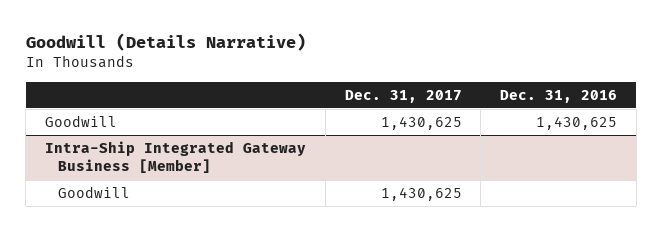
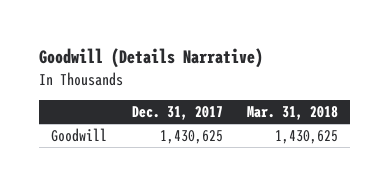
[500,89,618,103] Dec. 31, 2016 -> none
none -> [247,106,339,121] Mar. 31, 2018
[45,141,307,174] Intra-Ship Integrated Gateway Business [Member] -> none
[57,186,130,199] Goodwill -> none

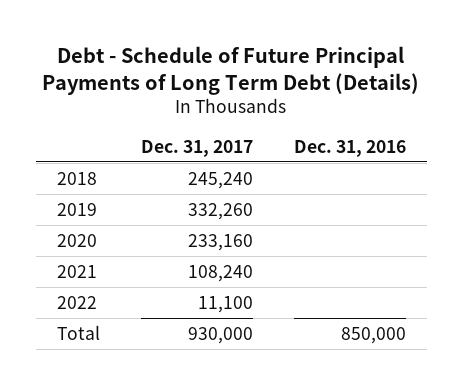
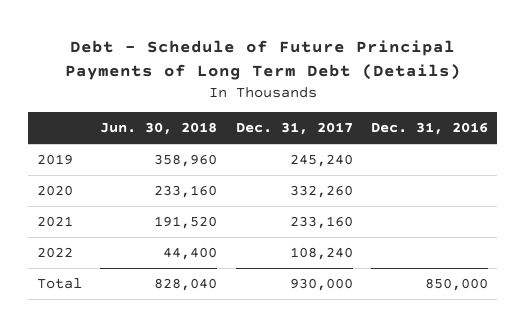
none -> [100,122,218,136] Jun. 30, 2018
[56,295,97,309] 2022 -> none
[56,171,97,185] 2018 -> [37,154,74,166] 2019
[56,202,97,216] 2019 -> [37,185,74,197] 2020
[56,233,97,247] 2020 -> [37,216,74,228] 2021
[56,264,97,278] 2021 -> [37,247,74,259] 2022

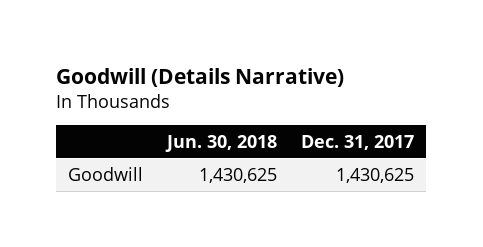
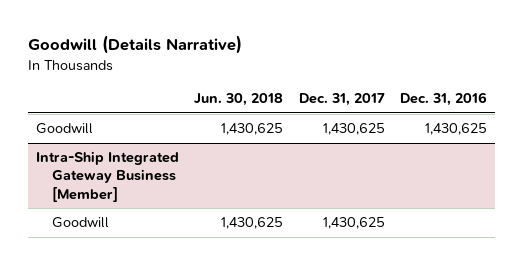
none -> [400,92,488,107] Dec. 31, 2016
none -> [35,151,179,202] Intra-Ship Integrated Gateway Business [Member]
none -> [52,217,110,229] Goodwill

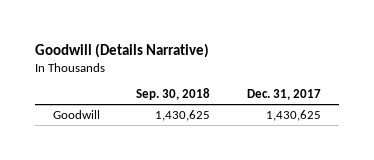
[194,93,284,107] Jun. 30, 2018 -> none
[400,92,488,107] Dec. 31, 2016 -> none
none -> [136,88,211,101] Sep. 30, 2018
[35,151,179,202] Intra-Ship Integrated Gateway Business [Member] -> none
[52,217,110,229] Goodwill -> none

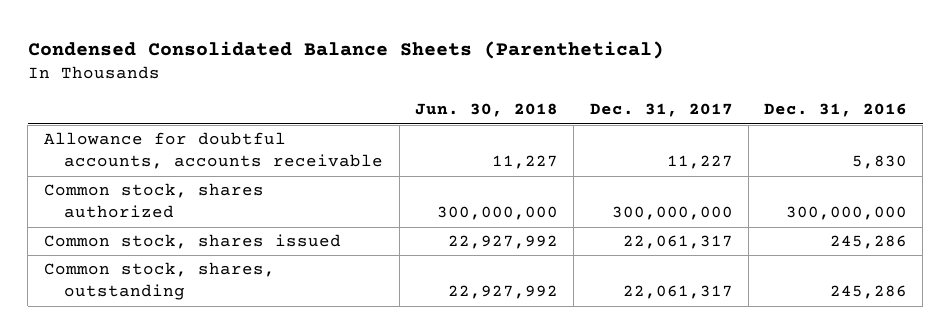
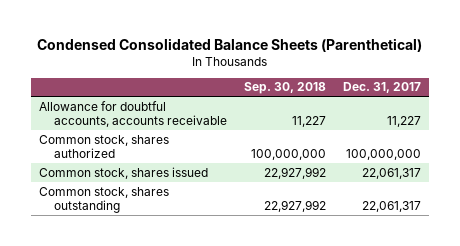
[414,103,558,118] Jun. 30, 2018 -> none
[764,103,908,118] Dec. 31, 2016 -> none
none -> [243,82,326,95] Sep. 30, 2018
[611,206,733,221] 300,000,000 -> [345,148,421,160] 100,000,000
[43,262,275,301] Common stock, shares, outstanding -> [39,186,170,213] Common stock, shares outstanding

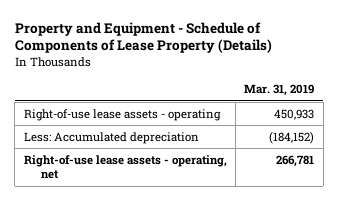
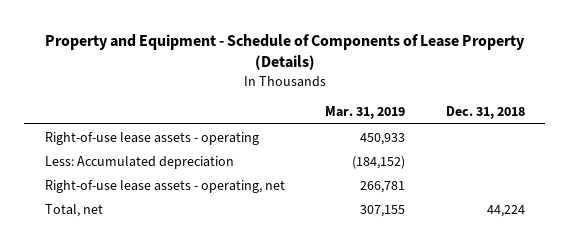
none -> [445,106,525,120] Dec. 31, 2018
none -> [44,203,103,217] Total, net

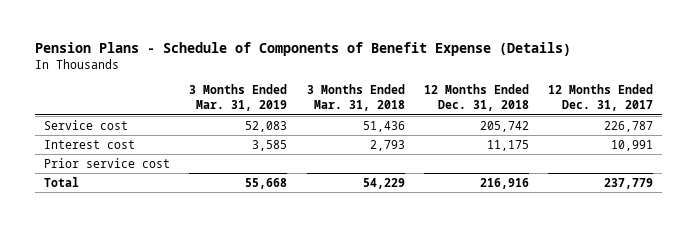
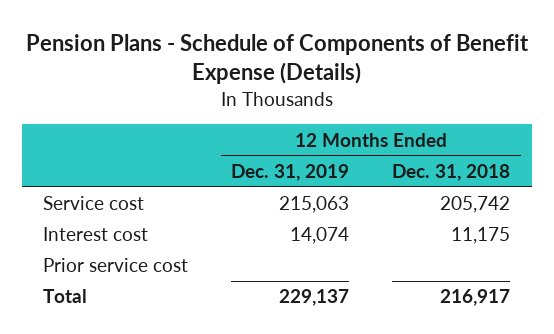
[189,84,288,112] 3 Months Ended Mar. 31, 2019 -> none
[306,84,405,112] 3 Months Ended Mar. 31, 2018 -> none
[547,84,653,112] 12 Months Ended Dec. 31, 2017 -> none
none -> [231,163,350,181] Dec. 31, 2019
[479,177,529,189] 216,916 -> [440,289,511,307] 216,917

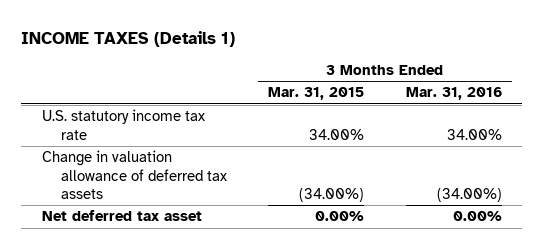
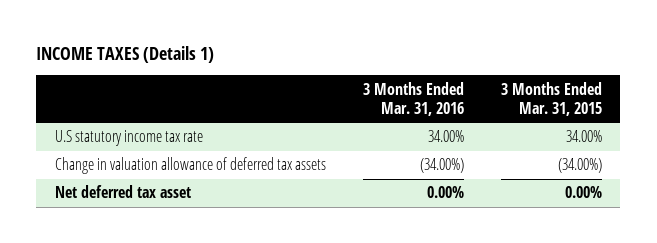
[41,109,205,140] U.S. statutory income tax rate -> [54,130,203,147] U.S statutory income tax rate

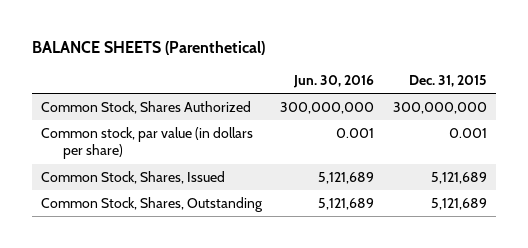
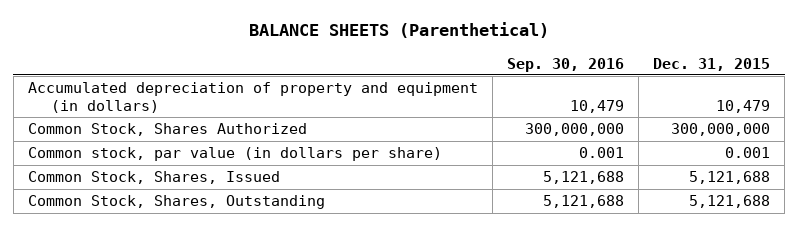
[293,74,375,88] Jun. 30, 2016 -> none
none -> [506,57,624,72] Sep. 30, 2016
none -> [27,82,478,113] Accumulated depreciation of property and equipment (in dollars)
[430,172,487,185] 5,121,689 -> [689,171,771,185] 5,121,688
[430,198,487,211] 5,121,689 -> [689,195,771,209] 5,121,688

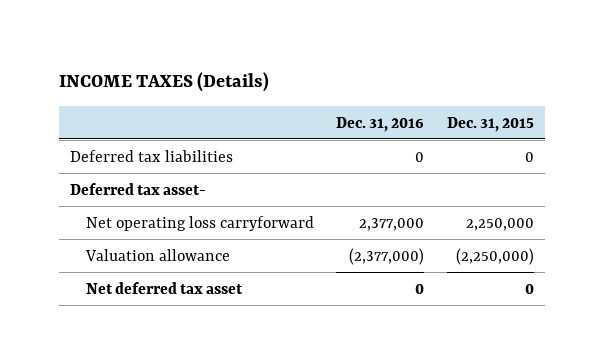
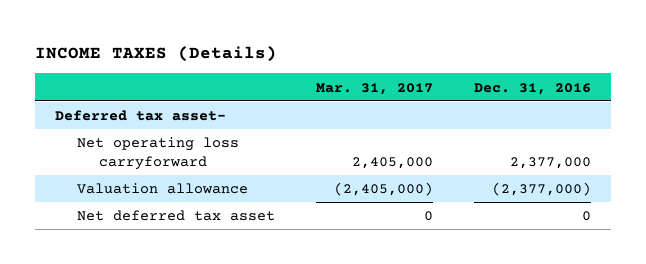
[446,116,534,132] Dec. 31, 2015 -> none
none -> [316,82,434,95] Mar. 31, 2017
[70,149,234,162] Deferred tax liabilities -> none

